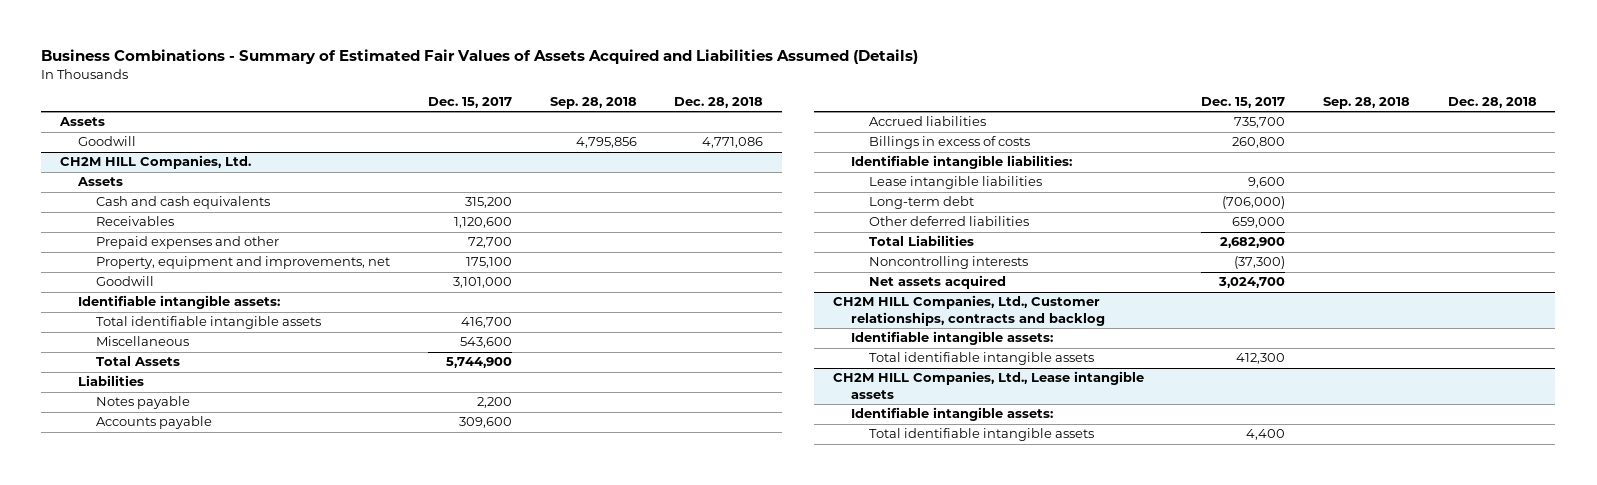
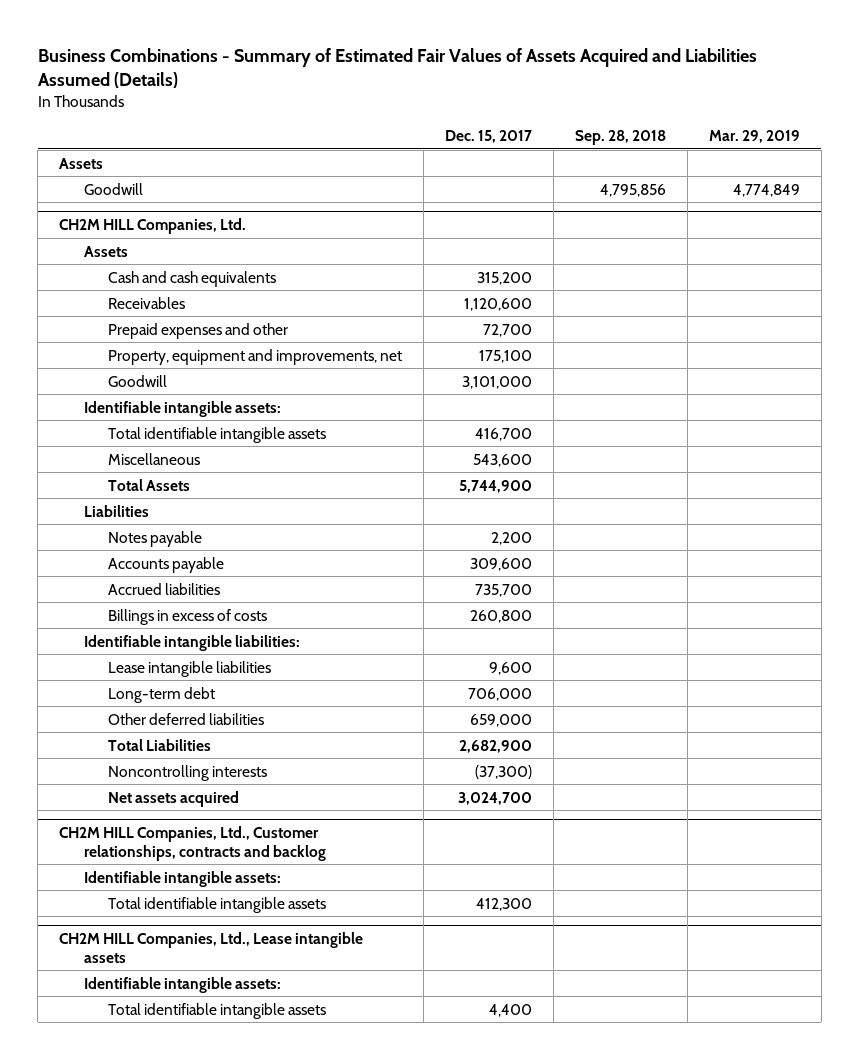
[674,96,764,108] Dec. 28, 2018 -> none
none -> [708,130,800,144] Mar. 29, 2019
[1221,196,1285,210] (706,000) -> [468,687,533,701] 706,000

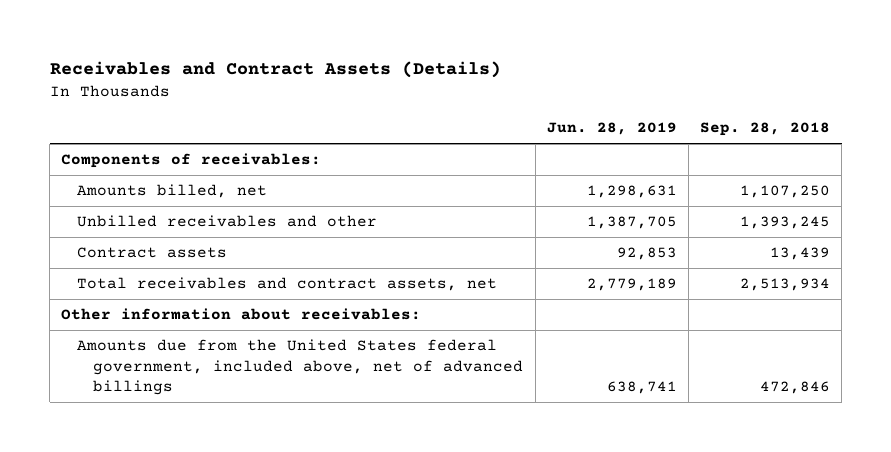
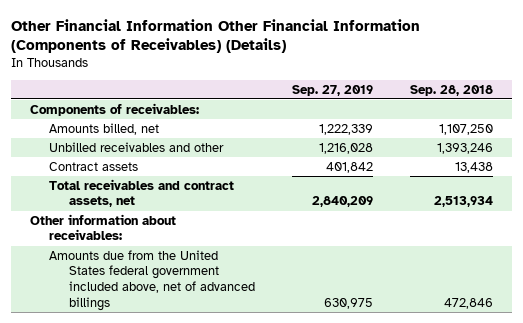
[49,61,501,79] Receivables and Contract Assets (Details) -> [11,18,421,54] Other Financial Information Other Financial Information (Components of Receivables) (Details)
[546,122,677,136] Jun. 28, 2019 -> none
none -> [291,84,373,96] Sep. 27, 2019
[740,216,831,230] 1,393,245 -> [437,142,494,154] 1,393,246
[770,247,831,261] 13,439 -> [455,161,494,173] 13,438
[77,339,524,395] Amounts due from the United States federal government, included above, net of advanced billings -> [49,249,255,311] Amounts due from the United States federal government included above, net of advanced billings

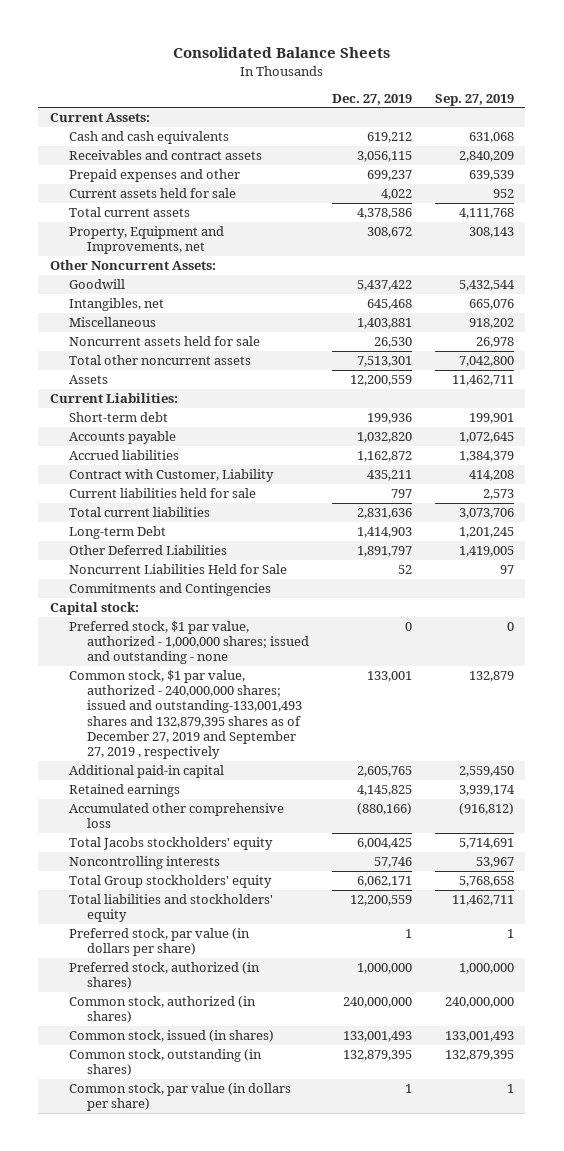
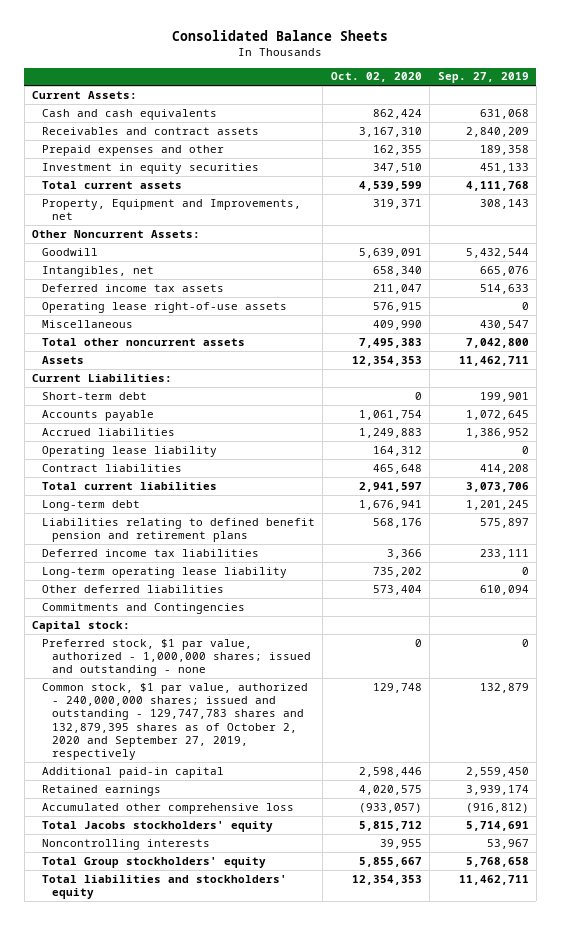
[332,93,413,105] Dec. 27, 2019 -> none
none -> [330,72,422,83] Oct. 02, 2020
[68,188,236,199] Current assets held for sale -> none
[468,170,514,182] 639,539 -> [479,144,529,155] 189,358
none -> [41,162,259,174] Investment in equity securities
[68,336,260,347] Noncurrent assets held for sale -> none
none -> [41,283,224,292] Deferred income tax assets
none -> [41,301,287,313] Operating lease right-of-use assets
[468,318,514,330] 918,202 -> [479,319,529,330] 430,547
[68,488,256,499] Current liabilities held for sale -> none
[458,451,514,463] 1,384,379 -> [465,427,529,438] 1,386,952
none -> [41,445,217,457] Operating lease liability
[68,469,274,483] Contract with Customer, Liability -> [41,463,182,472] Contract liabilities
[68,564,287,575] Noncurrent Liabilities Held for Sale -> none
[68,526,166,540] Long-term Debt -> [41,499,140,511] Long-term debt
none -> [41,517,315,543] Liabilities relating to defined benefit pension and retirement plans
none -> [41,548,259,557] Deferred income tax liabilities
none -> [41,566,287,578] Long-term operating lease liability
[68,545,227,556] Other Deferred Liabilities -> [41,584,224,593] Other deferred liabilities
[458,546,514,558] 1,419,005 -> [479,584,529,595] 610,094
[68,670,303,760] Common stock, $1 par value, authorized - 240,000,000 shares; issued and outstanding-133,001,493 shares and 132,879,395 shares as of December 27, 2019 and September 27, 2019 , respectively -> [41,682,308,761] Common stock, $1 par value, authorized - 240,000,000 shares; issued and outstanding - 129,747,783 shares and 132,879,395 shares as of October 2, 2020 and September 27, 2019, respectively
[68,928,250,957] Preferred stock, par value (in dollars per share) -> none
[68,962,260,990] Preferred stock, authorized (in shares) -> none
[68,996,256,1024] Common stock, authorized (in shares) -> none
[68,1030,274,1043] Common stock, issued (in shares) -> none
[68,1049,262,1077] Common stock, outstanding (in shares) -> none
[68,1083,291,1112] Common stock, par value (in dollars per share) -> none

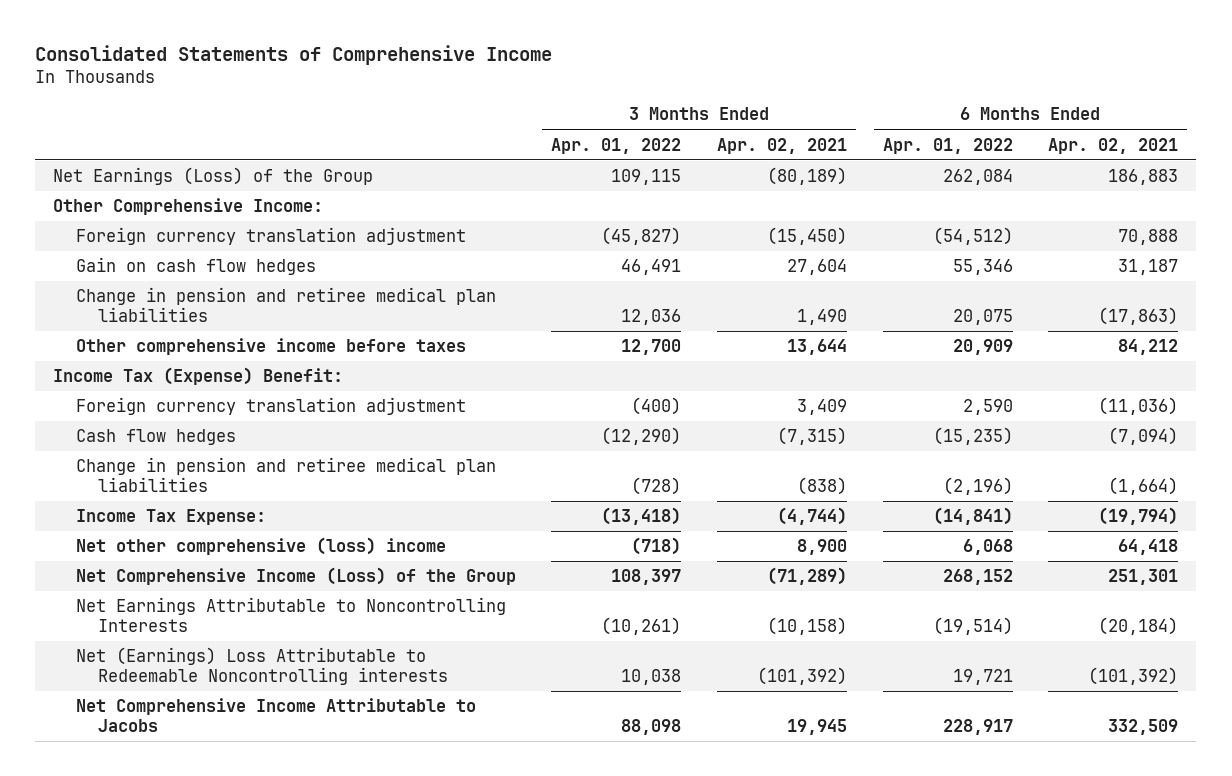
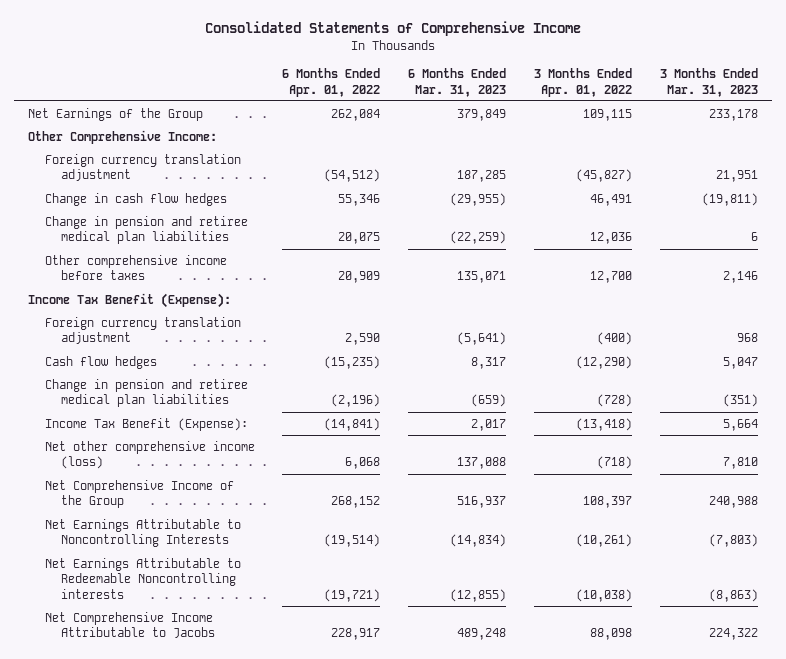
[716,137,847,154] Apr. 02, 2021 -> none
[1048,137,1179,154] Apr. 02, 2021 -> none
none -> [408,67,507,97] 6 Months Ended Mar. 31, 2023
none -> [659,67,758,97] 3 Months Ended Mar. 31, 2023
[53,167,374,186] Net Earnings (Loss) of the Group -> [28,107,204,121] Net Earnings of the Group
[75,257,316,276] Gain on cash flow hedges -> [44,192,227,206] Change in cash flow hedges
[53,367,344,386] Income Tax (Expense) Benefit: -> [28,292,232,308] Income Tax Benefit (Expense):
[75,509,266,526] Income Tax Expense: -> [44,417,248,431] Income Tax Benefit (Expense):
[75,537,446,556] Net other comprehensive (loss) income -> [44,440,255,470] Net other comprehensive income (loss)
[75,567,516,586] Net Comprehensive Income (Loss) of the Group -> [44,479,234,509] Net Comprehensive Income of the Group
[75,647,448,686] Net (Earnings) Loss Attributable to Redeemable Noncontrolling interests -> [44,557,241,600] Net Earnings Attributable to Redeemable Noncontrolling interests
[621,669,682,686] 10,038 -> [575,589,632,603] (10,038)
[952,669,1013,686] 19,721 -> [324,589,381,603] (19,721)

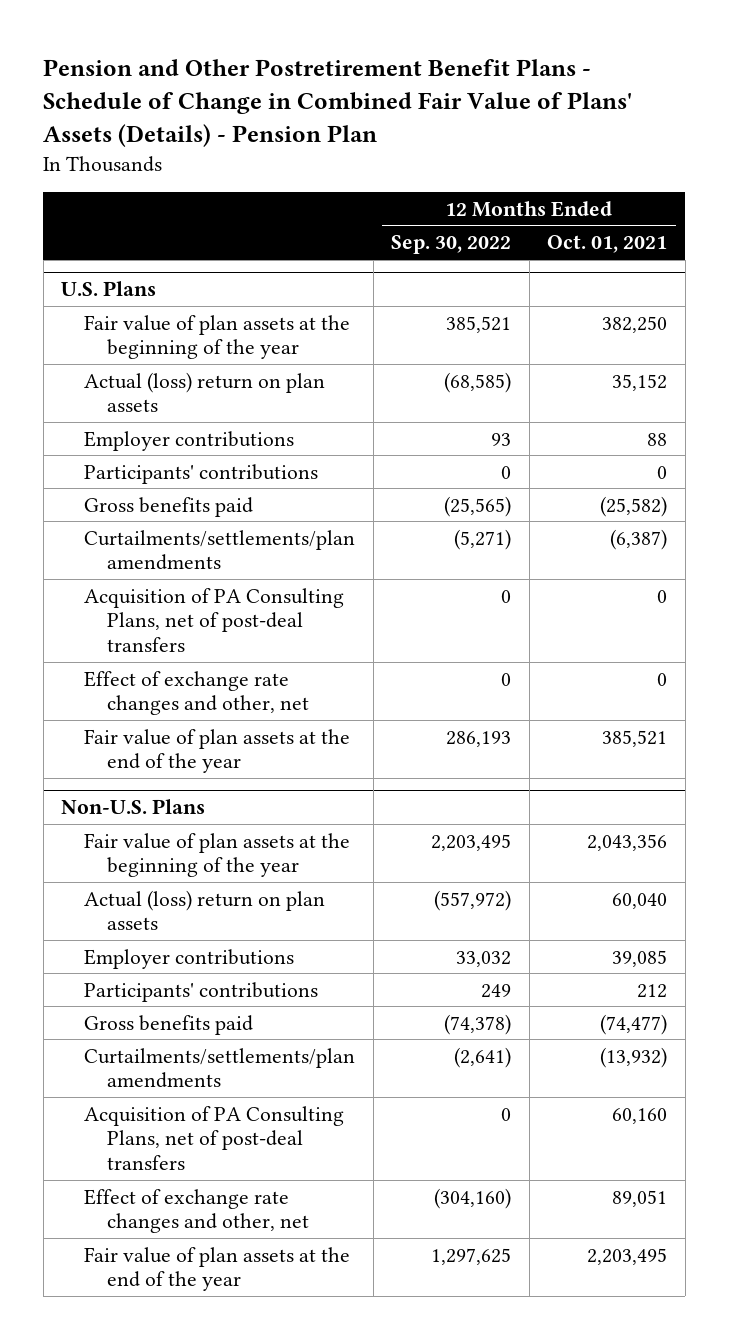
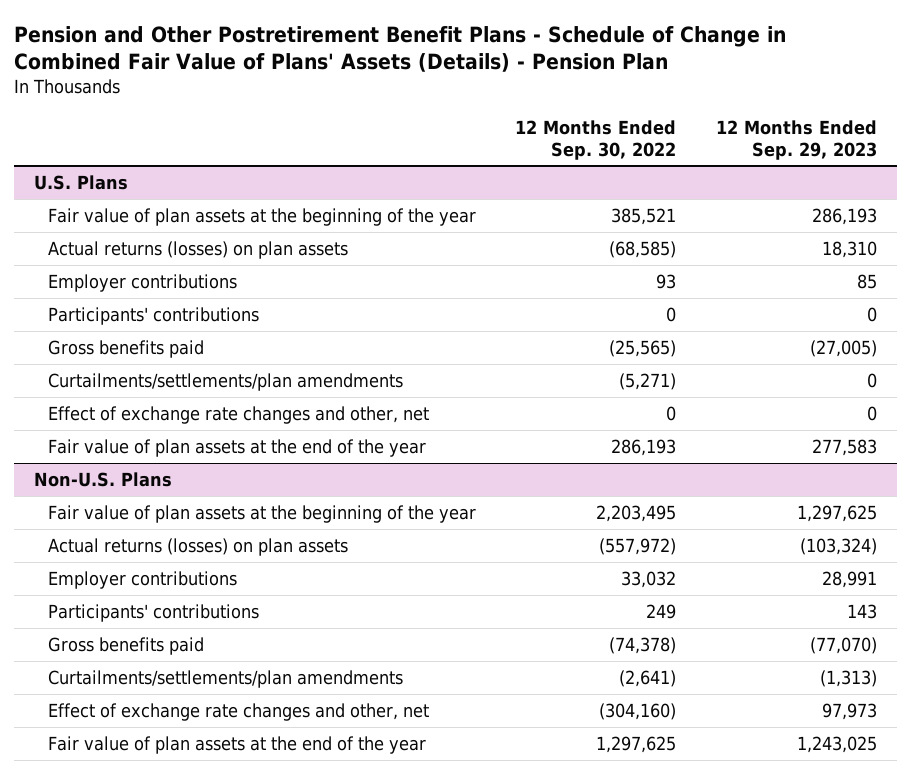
[547,235,668,254] Oct. 01, 2021 -> none
none -> [715,119,877,160] 12 Months Ended Sep. 29, 2023
[84,371,326,413] Actual (loss) return on plan assets -> [47,240,348,259] Actual returns (losses) on plan assets
[84,587,345,652] Acquisition of PA Consulting Plans, net of post-deal transfers -> none
[84,889,326,931] Actual (loss) return on plan assets -> [47,537,348,556] Actual returns (losses) on plan assets
[84,1105,345,1170] Acquisition of PA Consulting Plans, net of post-deal transfers -> none

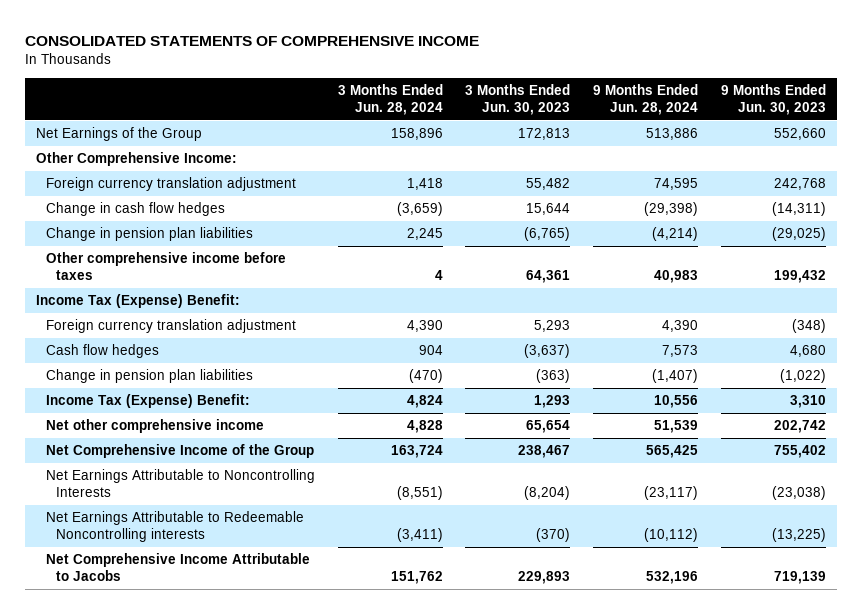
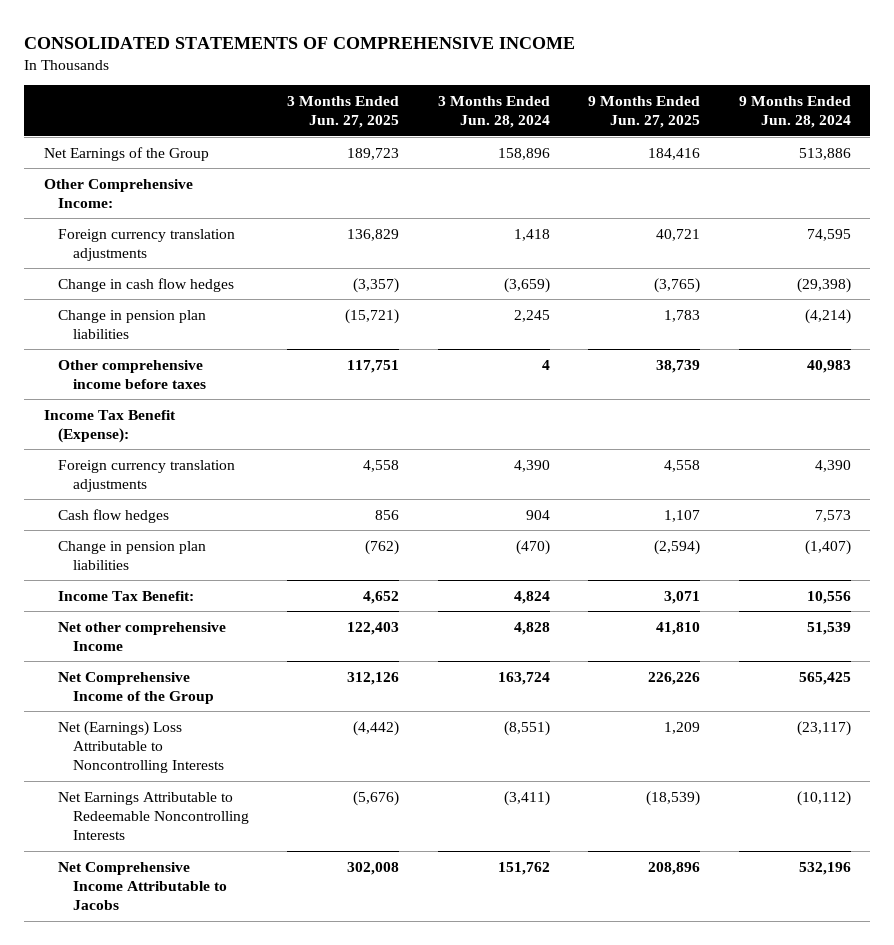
[465,83,571,115] 3 Months Ended Jun. 30, 2023 -> none
[721,83,827,115] 9 Months Ended Jun. 30, 2023 -> none
none -> [287,96,400,129] 3 Months Ended Jun. 27, 2025
none -> [588,96,701,129] 9 Months Ended Jun. 27, 2025
[45,177,296,192] Foreign currency translation adjustment -> [58,228,236,261] Foreign currency translation adjustments
[36,294,241,309] Income Tax (Expense) Benefit: -> [43,409,176,443] Income Tax Benefit (Expense):
[45,319,296,334] Foreign currency translation adjustment -> [58,459,236,492] Foreign currency translation adjustments
[45,394,250,409] Income Tax (Expense) Benefit: -> [58,590,195,601] Income Tax Benefit:
[45,419,264,434] Net other comprehensive income -> [58,621,227,651] Net other comprehensive Income
[45,469,315,498] Net Earnings Attributable to Noncontrolling Interests -> [58,720,224,774] Net (Earnings) Loss Attributable to Noncontrolling Interests
[45,511,304,543] Net Earnings Attributable to Redeemable Noncontrolling interests -> [58,791,249,841] Net Earnings Attributable to Redeemable Noncontrolling Interests

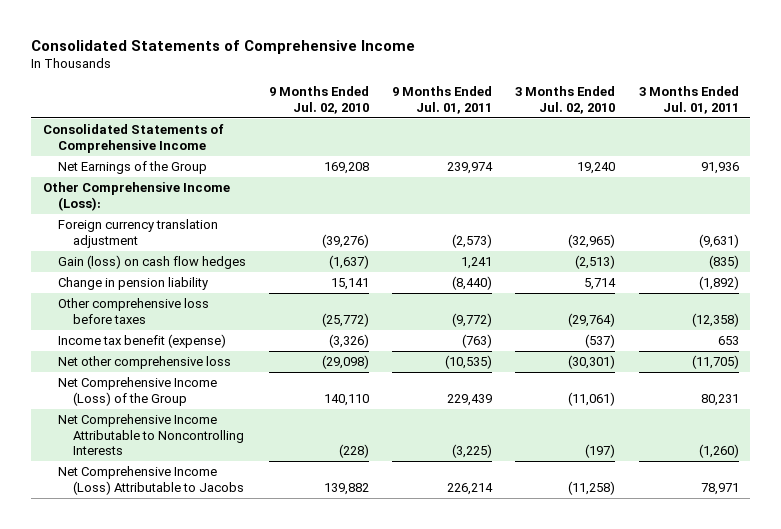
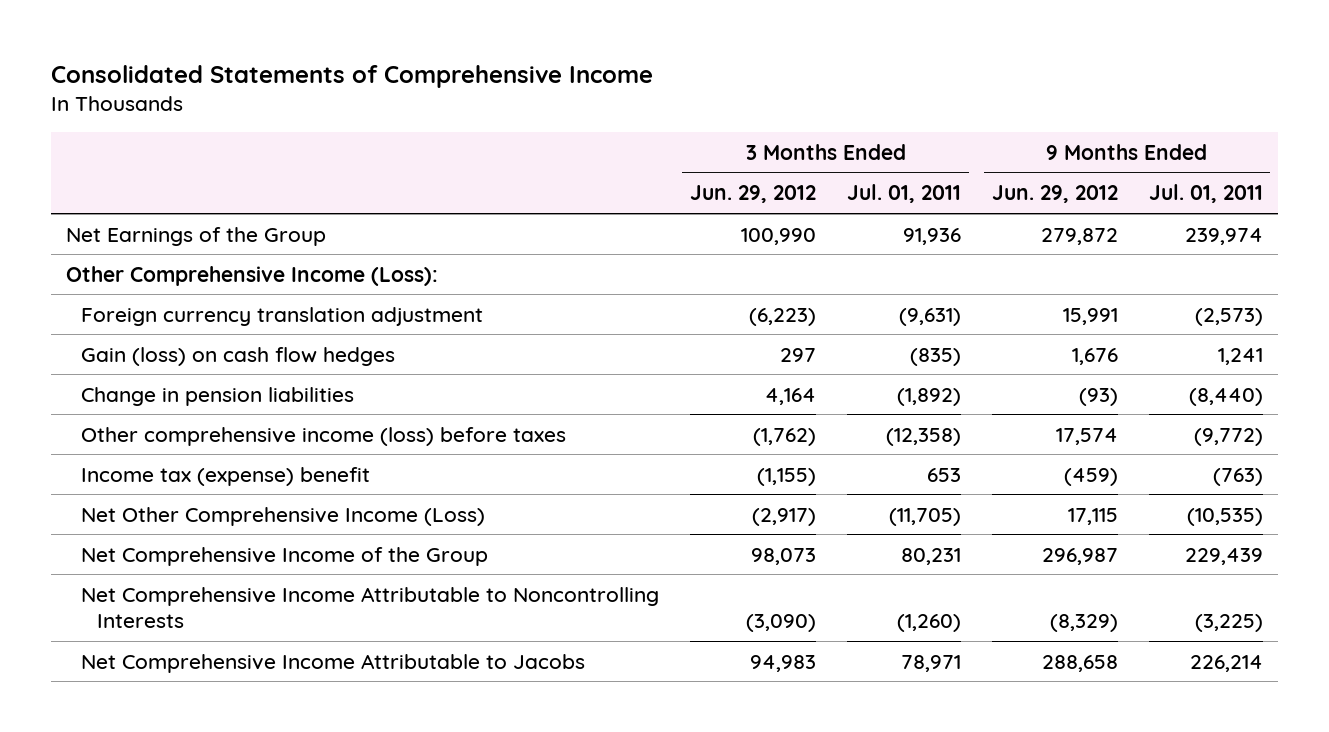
[268,86,369,114] 9 Months Ended Jul. 02, 2010 -> none
[515,86,616,114] 3 Months Ended Jul. 02, 2010 -> none
none -> [690,185,817,204] Jun. 29, 2012
none -> [991,185,1118,204] Jun. 29, 2012
[42,124,224,153] Consolidated Statements of Comprehensive Income -> none
[57,277,208,291] Change in pension liability -> [81,386,355,406] Change in pension liabilities
[57,298,209,324] Other comprehensive loss before taxes -> [81,426,567,446] Other comprehensive income (loss) before taxes
[57,334,226,349] Income tax benefit (expense) -> [81,466,371,486] Income tax (expense) benefit
[57,356,231,370] Net other comprehensive loss -> [81,506,486,526] Net Other Comprehensive Income (Loss)
[57,377,217,406] Net Comprehensive Income (Loss) of the Group -> [81,546,489,566] Net Comprehensive Income of the Group
[57,466,244,495] Net Comprehensive Income (Loss) Attributable to Jacobs -> [81,653,586,673] Net Comprehensive Income Attributable to Jacobs

